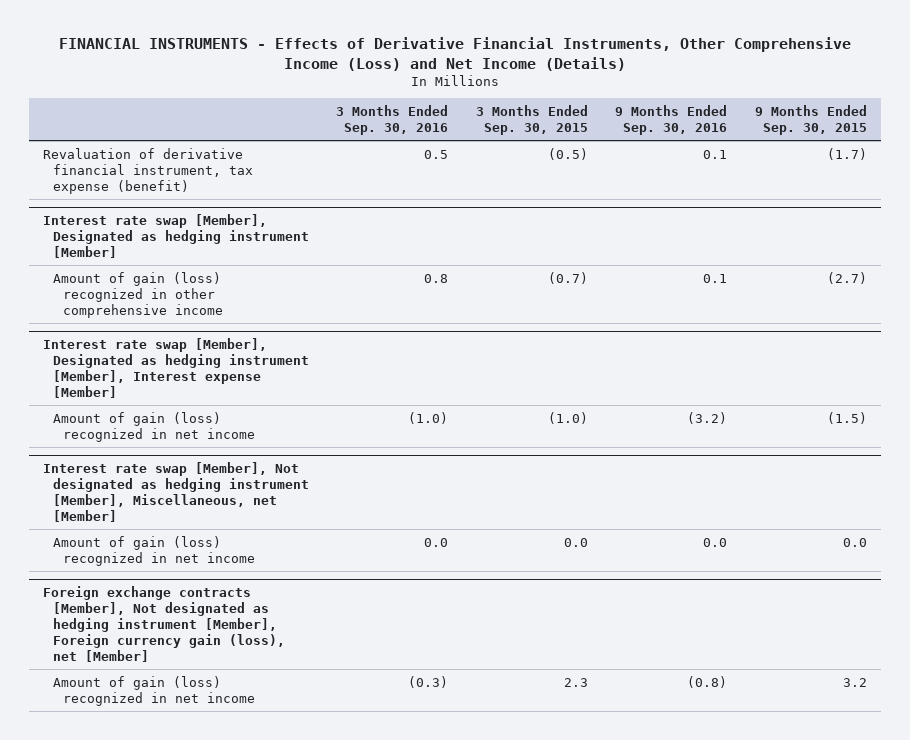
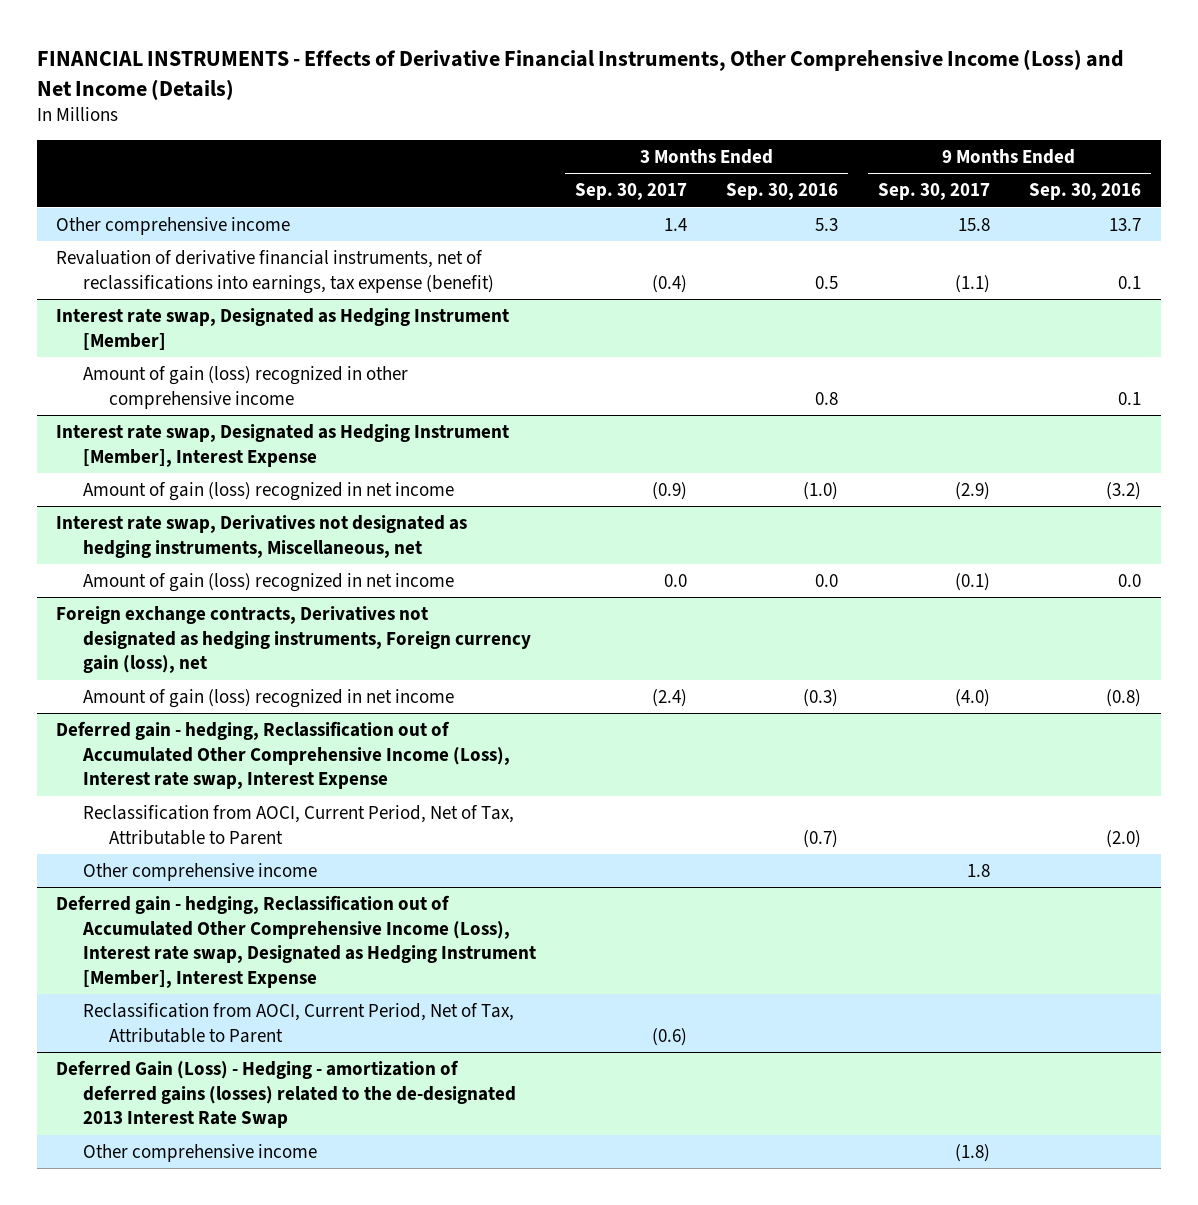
[475,104,588,135] 3 Months Ended Sep. 30, 2015 -> none
[754,104,867,135] 9 Months Ended Sep. 30, 2015 -> none
none -> [574,183,687,201] Sep. 30, 2017
none -> [877,183,990,201] Sep. 30, 2017
none -> [56,216,291,235] Other comprehensive income
[42,147,253,194] Revaluation of derivative financial instrument, tax expense (benefit) -> [56,249,494,294] Revaluation of derivative financial instruments, net of reclassifications into earnings, tax expense (benefit)
[42,213,309,258] Interest rate swap [Member], Designated as hedging instrument [Member] -> [56,307,510,350] Interest rate swap, Designated as Hedging Instrument [Member]
[42,337,309,398] Interest rate swap [Member], Designated as hedging instrument [Member], Interest expense [Member] -> [56,423,510,467] Interest rate swap, Designated as Hedging Instrument [Member], Interest Expense
[42,461,309,522] Interest rate swap [Member], Not designated as hedging instrument [Member], Miscellaneous, net [Member] -> [56,514,468,558] Interest rate swap, Derivatives not designated as hedging instruments, Miscellaneous, net
[42,585,285,662] Foreign exchange contracts [Member], Not designated as hedging instrument [Member], Foreign currency gain (loss), net [Member] -> [56,605,531,674] Foreign exchange contracts, Derivatives not designated as hedging instruments, Foreign currency gain (loss), net
none -> [56,720,510,790] Deferred gain - hedging, Reclassification out of Accumulated Other Comprehensive Income (Loss), Interest rate swap, Interest Expense
none -> [82,804,514,845] Reclassification from AOCI, Current Period, Net of Tax, Attributable to Parent
none -> [82,862,317,881] Other comprehensive income
none -> [56,894,536,988] Deferred gain - hedging, Reclassification out of Accumulated Other Comprehensive Income (Loss), Interest rate swap, Designated as Hedging Instrument [Member], Interest Expense
none -> [82,1002,514,1043] Reclassification from AOCI, Current Period, Net of Tax, Attributable to Parent
none -> [56,1059,516,1129] Deferred Gain (Loss) - Hedging - amortization of deferred gains (losses) related to the de-designated 2013 Interest Rate Swap
none -> [82,1143,317,1162] Other comprehensive income

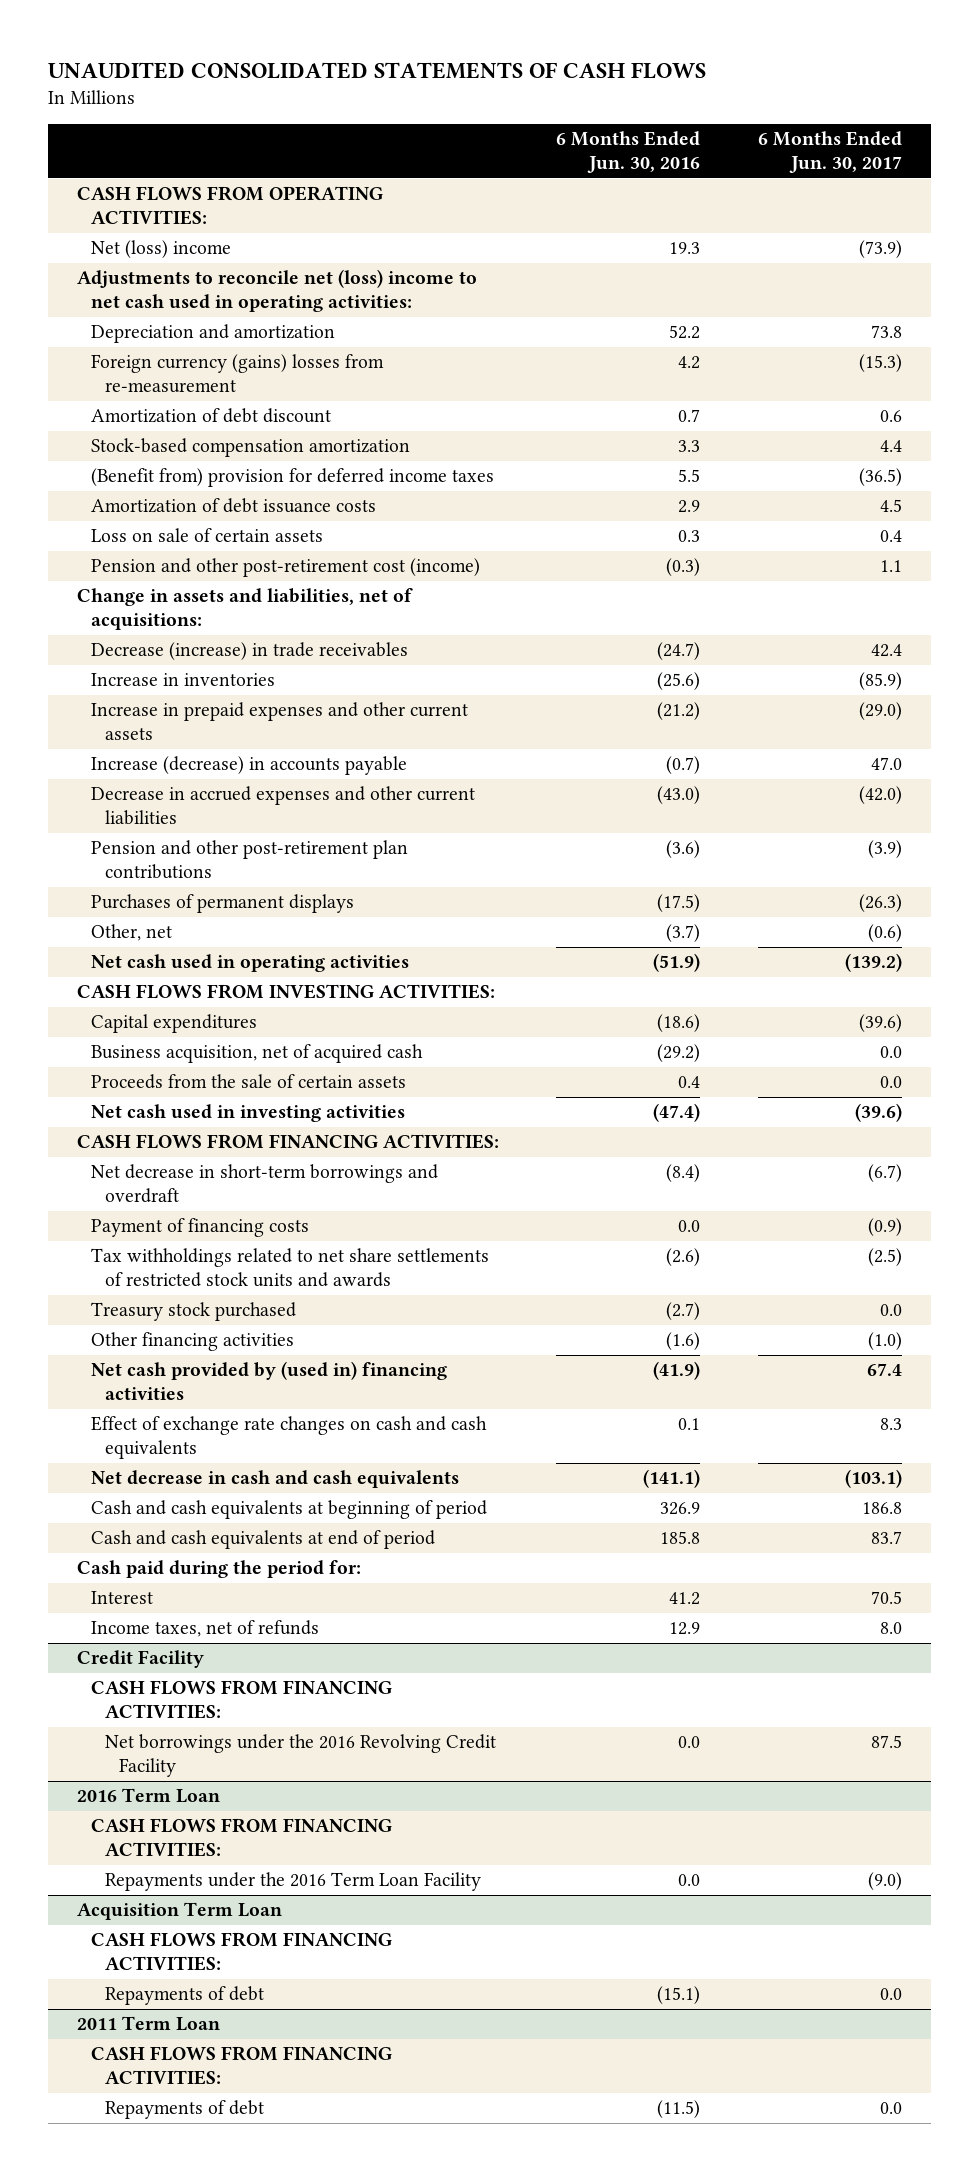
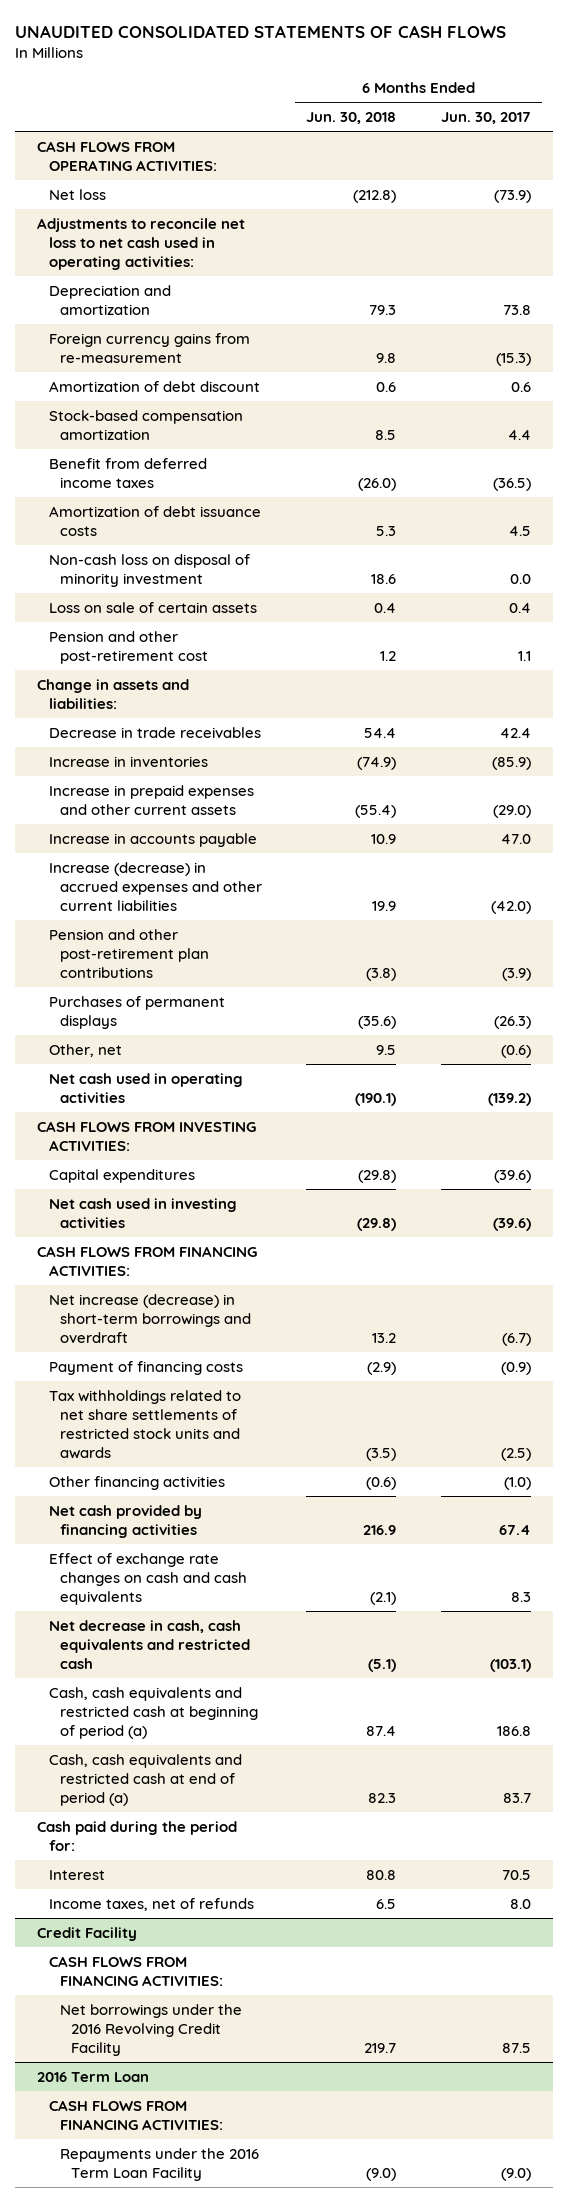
[556,130,701,174] 6 Months Ended Jun. 30, 2016 -> none
none -> [306,111,397,124] Jun. 30, 2018
[90,240,231,259] Net (loss) income -> [48,188,106,200] Net loss
[76,269,477,313] Adjustments to reconcile net (loss) income to net cash used in operating activities: -> [37,217,246,270] Adjustments to reconcile net loss to net cash used in operating activities:
[90,354,384,394] Foreign currency (gains) losses from re-measurement -> [48,332,250,363] Foreign currency gains from re-measurement
[90,468,494,488] (Benefit from) provision for deferred income taxes -> [48,457,207,488] Benefit from deferred income taxes
none -> [48,553,250,587] Non-cash loss on disposal of minority investment
[90,558,480,578] Pension and other post-retirement cost (income) -> [48,630,208,664] Pension and other post-retirement cost
[76,588,413,631] Change in assets and liabilities, net of acquisitions: -> [37,678,190,709] Change in assets and liabilities:
[90,642,408,661] Decrease (increase) in trade receivables -> [48,726,261,738] Decrease in trade receivables
[90,756,407,776] Increase (decrease) in accounts payable -> [48,832,257,847] Increase in accounts payable
[90,786,475,826] Decrease in accrued expenses and other current liabilities -> [48,861,262,911] Increase (decrease) in accrued expenses and other current liabilities
[90,1044,423,1064] Business acquisition, net of acquired cash -> none
[90,1074,406,1090] Proceeds from the sale of certain assets -> none
[90,1164,438,1204] Net decrease in short-term borrowings and overdraft -> [48,1293,251,1343] Net increase (decrease) in short-term borrowings and overdraft
[90,1302,296,1322] Treasury stock purchased -> none
[90,1361,447,1401] Net cash provided by (used in) financing activities -> [48,1504,202,1538] Net cash provided by financing activities
[90,1470,459,1489] Net decrease in cash and cash equivalents -> [48,1619,250,1669] Net decrease in cash, cash equivalents and restricted cash
[90,1500,487,1520] Cash and cash equivalents at beginning of period -> [48,1686,258,1739] Cash, cash equivalents and restricted cash at beginning of period (a)
[90,1530,435,1550] Cash and cash equivalents at end of period -> [48,1753,242,1806] Cash, cash equivalents and restricted cash at end of period (a)
[76,1902,282,1921] Acquisition Term Loan -> none
[90,1932,392,1972] CASH FLOWS FROM FINANCING ACTIVITIES: -> none
[104,1986,264,2006] Repayments of debt -> none
[76,2016,220,2032] 2011 Term Loan -> none
[90,2046,392,2086] CASH FLOWS FROM FINANCING ACTIVITIES: -> none
[104,2100,264,2120] Repayments of debt -> none

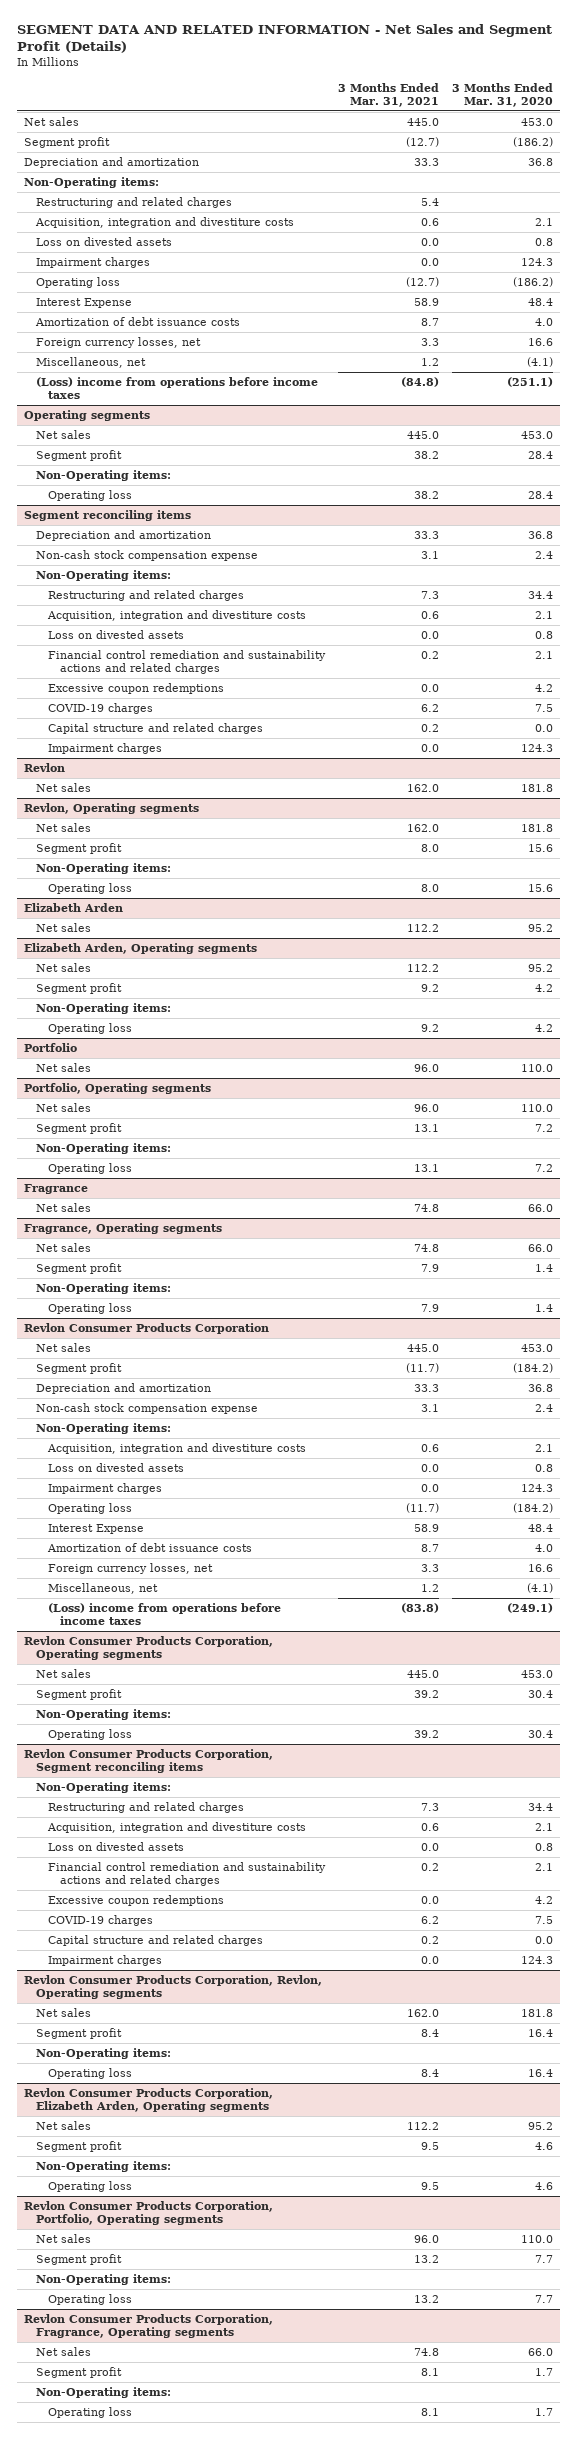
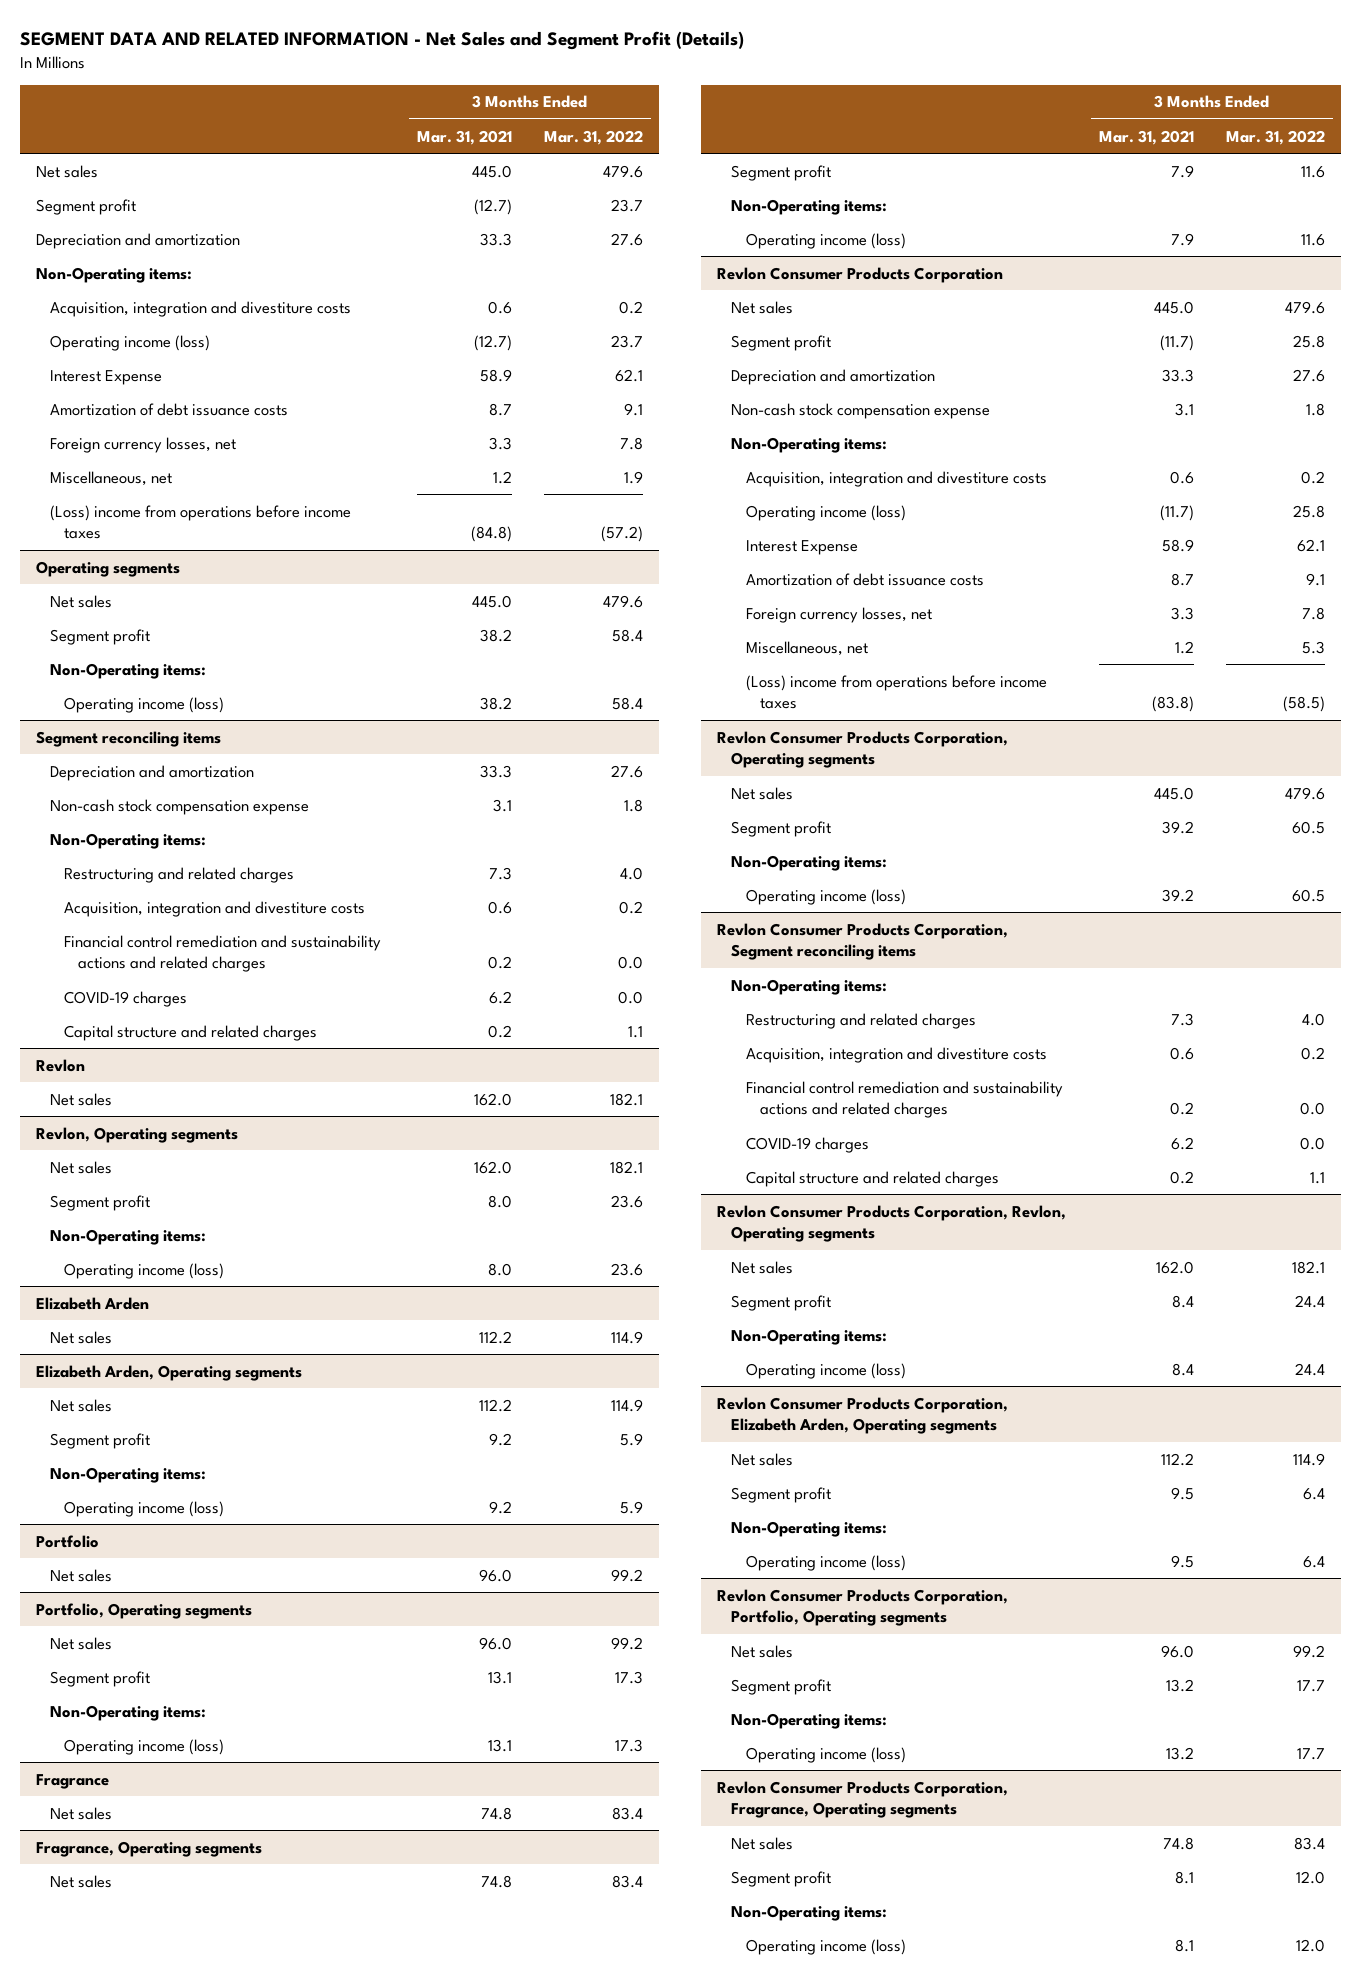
[452,82,554,107] 3 Months Ended Mar. 31, 2020 -> none
none -> [544,129,644,145] Mar. 31, 2022
[35,197,232,209] Restructuring and related charges -> none
[35,237,172,247] Loss on divested assets -> none
[35,257,150,269] Impairment charges -> none
[35,277,120,289] Operating loss -> [49,334,210,351] Operating income (loss)
[47,490,132,502] Operating loss -> [63,696,224,713] Operating income (loss)
[47,630,184,640] Loss on divested assets -> none
[47,683,224,695] Excessive coupon redemptions -> none
[47,743,162,755] Impairment charges -> none
[47,883,132,895] Operating loss -> [63,1262,224,1279] Operating income (loss)
[47,1023,132,1035] Operating loss -> [63,1500,224,1517] Operating income (loss)
[47,1163,132,1175] Operating loss -> [63,1738,224,1755] Operating income (loss)
[47,1303,132,1315] Operating loss -> [745,232,906,249] Operating income (loss)
[47,1463,184,1473] Loss on divested assets -> none
[47,1483,162,1495] Impairment charges -> none
[47,1503,132,1515] Operating loss -> [745,504,906,521] Operating income (loss)
[47,1729,132,1741] Operating loss -> [745,888,906,905] Operating income (loss)
[47,1842,184,1852] Loss on divested assets -> none
[47,1895,224,1907] Excessive coupon redemptions -> none
[47,1955,162,1967] Impairment charges -> none
[47,2068,132,2080] Operating loss -> [745,1362,906,1379] Operating income (loss)
[47,2181,132,2193] Operating loss -> [745,1554,906,1571] Operating income (loss)
[47,2294,132,2306] Operating loss -> [745,1746,906,1763] Operating income (loss)
[47,2407,132,2419] Operating loss -> [745,1938,906,1955] Operating income (loss)

